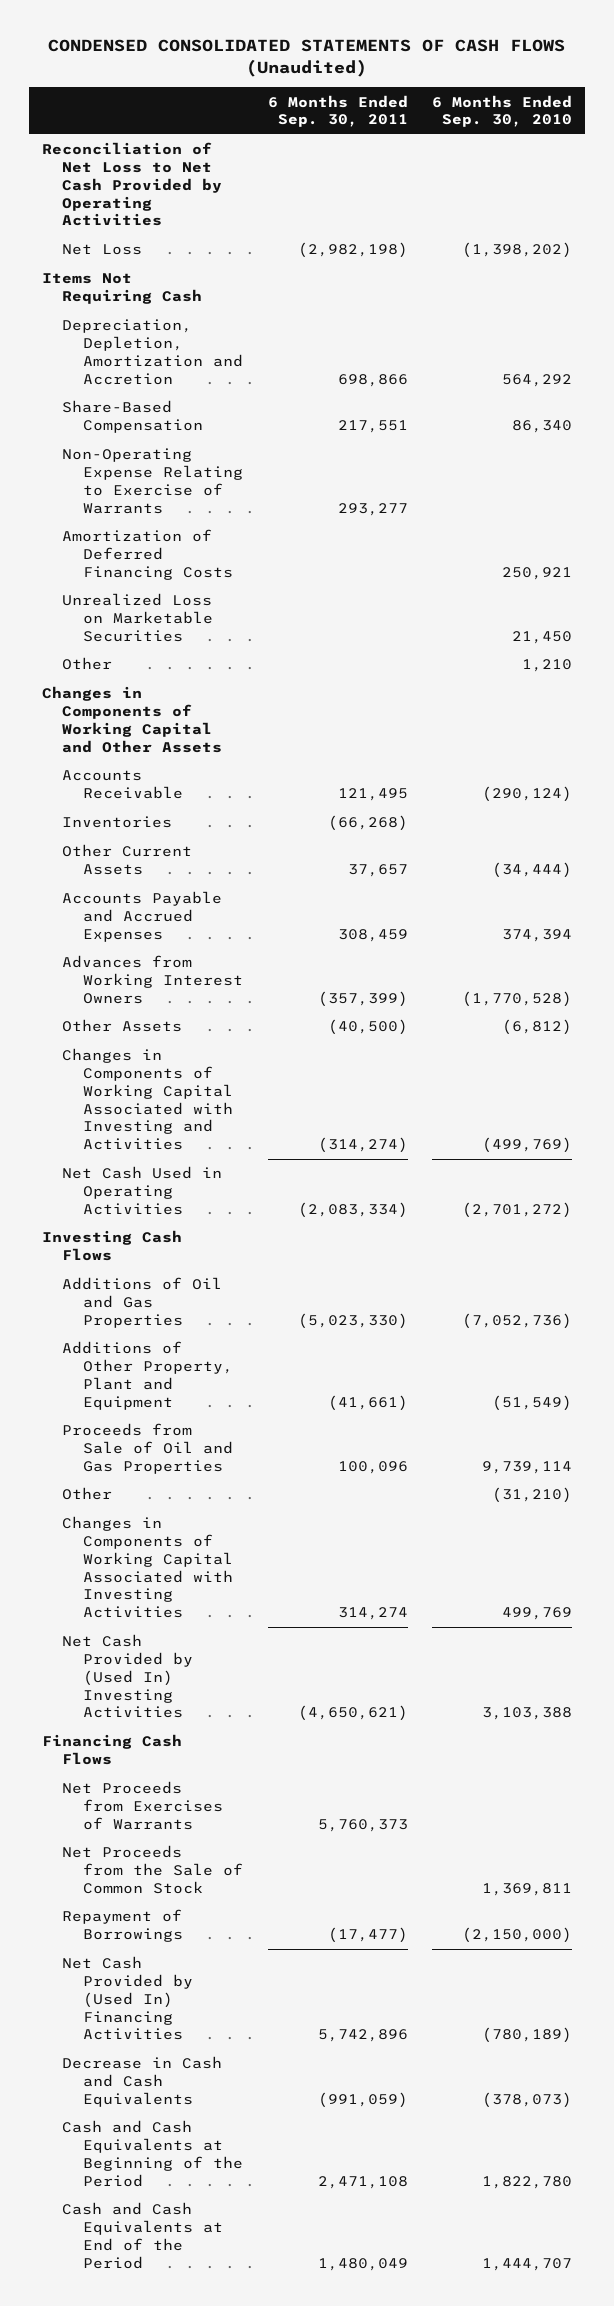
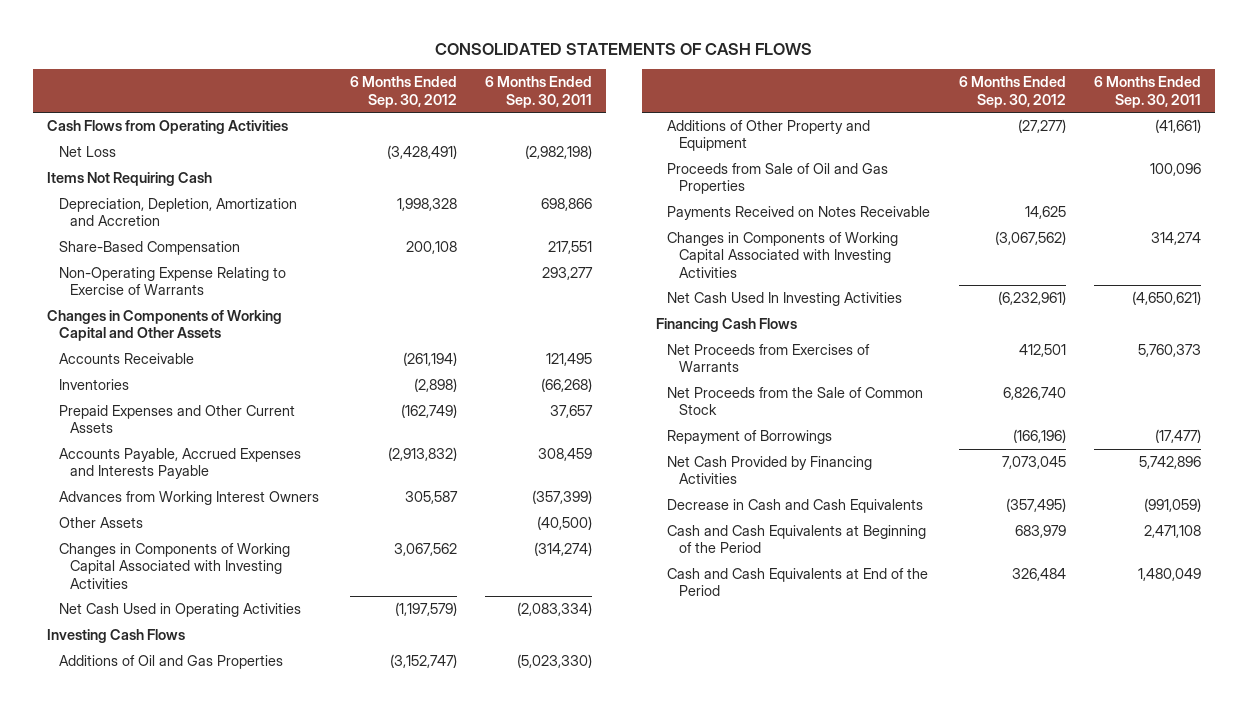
[48,39,566,78] CONDENSED CONSOLIDATED STATEMENTS OF CASH FLOWS (Unaudited) -> [434,43,812,56] CONSOLIDATED STATEMENTS OF CASH FLOWS
[432,94,573,128] 6 Months Ended Sep. 30, 2010 -> none
none -> [349,76,457,108] 6 Months Ended Sep. 30, 2012
[41,142,223,227] Reconciliation of Net Loss to Net Cash Provided by Operating Activities -> none
none -> [46,119,288,134] Cash Flows from Operating Activities
[62,529,233,580] Amortization of Deferred Financing Costs -> none
[62,593,213,642] Unrealized Loss on Marketable Securities -> none
[62,657,113,671] Other -> none
[62,844,193,876] Other Current Assets -> [58,404,295,434] Prepaid Expenses and Other Current Assets
[62,891,223,942] Accounts Payable and Accrued Expenses -> [58,447,301,480] Accounts Payable, Accrued Expenses and Interests Payable
[62,1048,233,1151] Changes in Components of Working Capital Associated with Investing and Activities -> [58,542,290,589] Changes in Components of Working Capital Associated with Investing Activities
[62,1341,233,1410] Additions of Other Property, Plant and Equipment -> [667,119,871,152] Additions of Other Property and Equipment
[62,1487,113,1501] Other -> none
none -> [667,205,931,220] Payments Received on Notes Receivable
[62,1634,193,1719] Net Cash Provided by (Used In) Investing Activities -> [667,291,903,306] Net Cash Used In Investing Activities
[62,1956,193,2041] Net Cash Provided by (Used In) Financing Activities -> [667,455,873,485] Net Cash Provided by Financing Activities

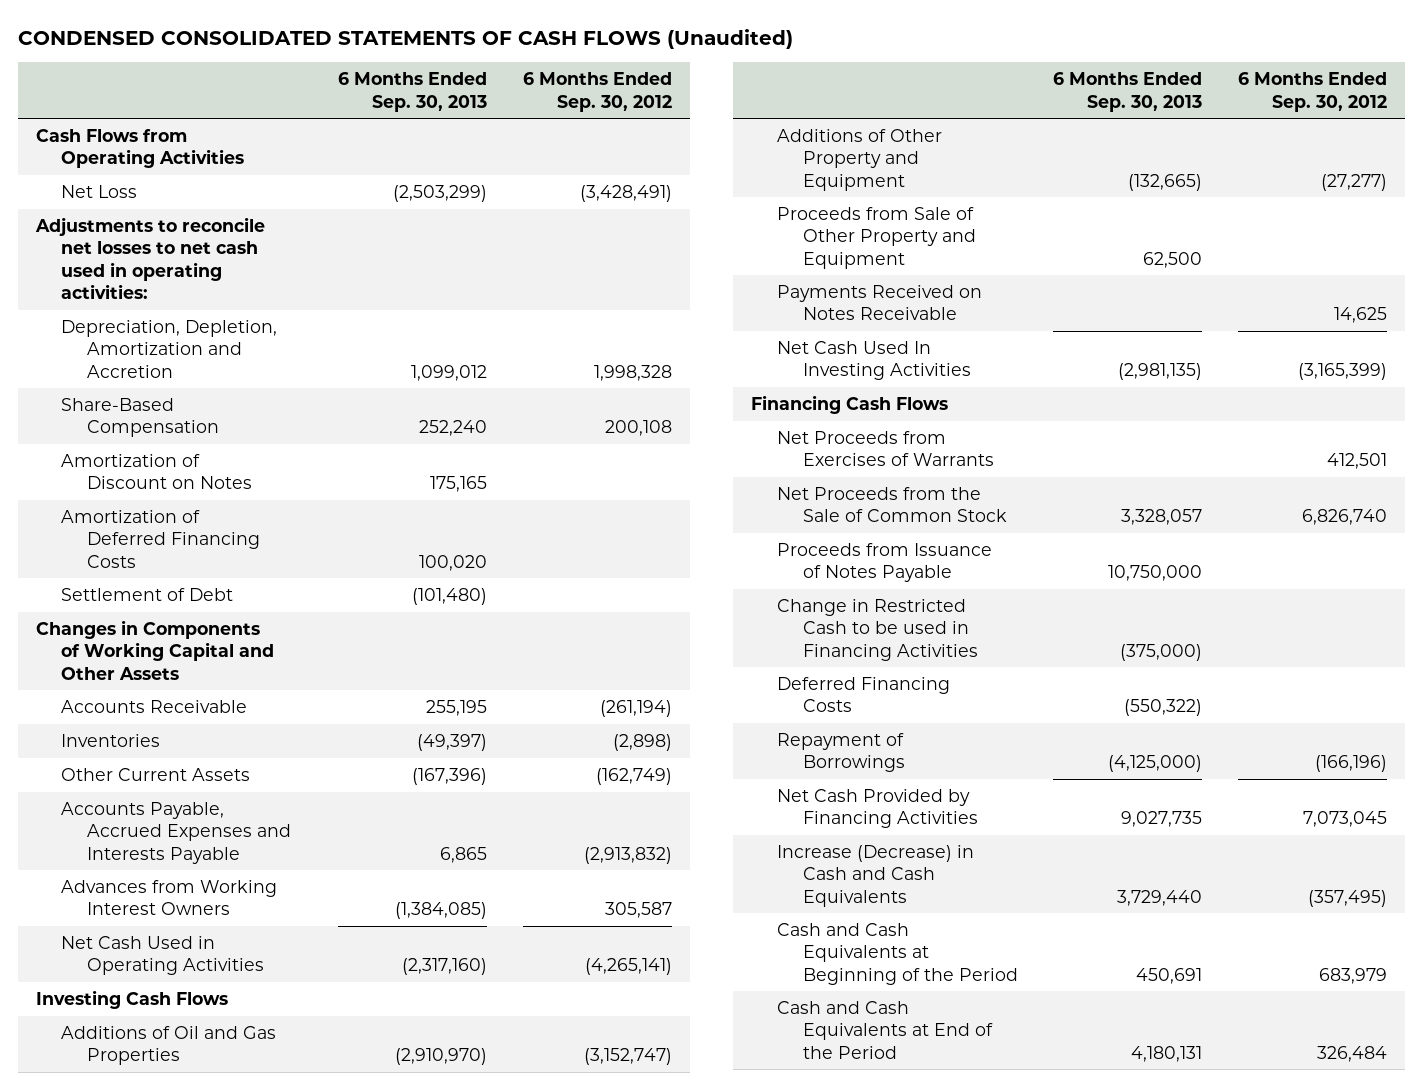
[434,43,812,56] CONSOLIDATED STATEMENTS OF CASH FLOWS -> [17,28,793,49] CONDENSED CONSOLIDATED STATEMENTS OF CASH FLOWS (Unaudited)
[484,76,592,108] 6 Months Ended Sep. 30, 2011 -> none
none -> [337,72,487,112] 6 Months Ended Sep. 30, 2013
[46,171,212,186] Items Not Requiring Cash -> none
none -> [34,216,265,300] Adjustments to reconcile net losses to net cash used in operating activities:
[58,266,286,296] Non-Operating Expense Relating to Exercise of Warrants -> none
none -> [61,453,252,490] Amortization of Discount on Notes
none -> [61,509,260,568] Amortization of Deferred Financing Costs
none -> [61,587,234,601] Settlement of Debt
[58,404,295,434] Prepaid Expenses and Other Current Assets -> [61,767,251,781] Other Current Assets
[58,516,143,528] Other Assets -> none
[58,542,290,589] Changes in Components of Working Capital Associated with Investing Activities -> none
[394,601,457,616] (1,197,579) -> [584,958,672,976] (4,265,141)
[667,162,889,195] Proceeds from Sale of Oil and Gas Properties -> none
none -> [776,206,976,269] Proceeds from Sale of Other Property and Equipment
[667,231,899,278] Changes in Components of Working Capital Associated with Investing Activities -> none
[997,290,1066,305] (6,232,961) -> [1298,363,1388,381] (3,165,399)
none -> [776,542,992,583] Proceeds from Issuance of Notes Payable
none -> [776,598,978,661] Change in Restricted Cash to be used in Financing Activities
none -> [776,676,950,713] Deferred Financing Costs
[667,498,924,513] Decrease in Cash and Cash Equivalents -> [776,844,974,907] Increase (Decrease) in Cash and Cash Equivalents

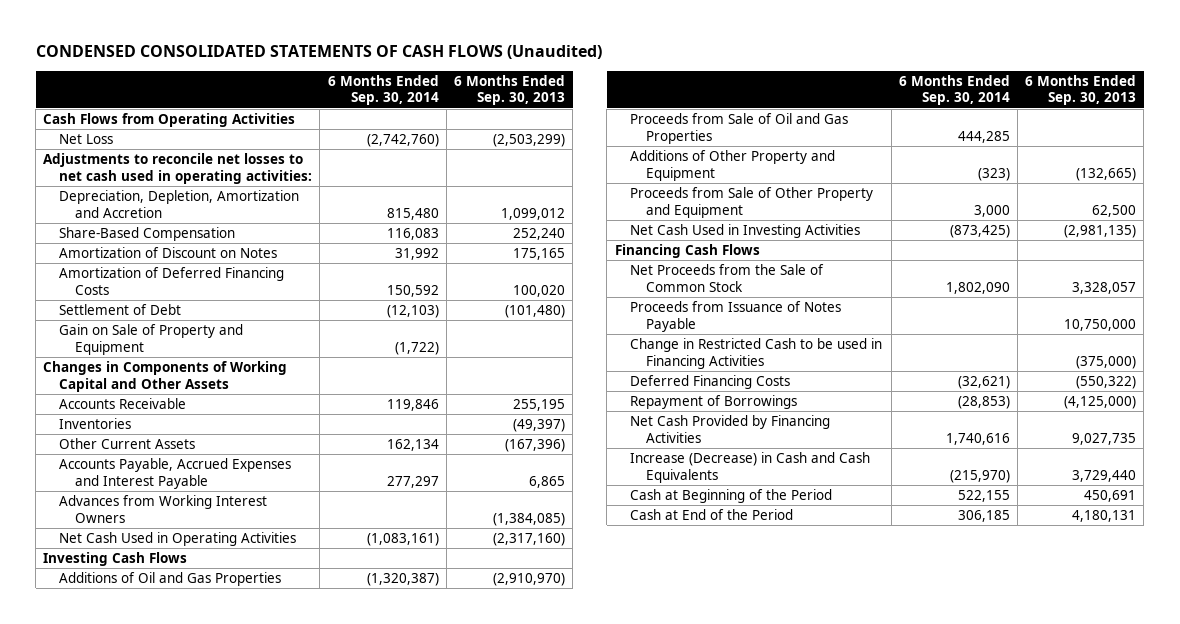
[522,72,672,112] 6 Months Ended Sep. 30, 2012 -> none
none -> [327,74,439,106] 6 Months Ended Sep. 30, 2014
none -> [59,324,244,355] Gain on Sale of Property and Equipment
[61,801,291,864] Accounts Payable, Accrued Expenses and Interests Payable -> [59,458,292,489] Accounts Payable, Accrued Expenses and Interest Payable
none -> [630,113,849,144] Proceeds from Sale of Oil and Gas Properties
[776,284,982,321] Payments Received on Notes Receivable -> none
[776,340,971,381] Net Cash Used In Investing Activities -> [630,224,861,239] Net Cash Used in Investing Activities
[776,430,994,467] Net Proceeds from Exercises of Warrants -> none
[776,922,1018,985] Cash and Cash Equivalents at Beginning of the Period -> [630,489,833,504] Cash at Beginning of the Period
[776,1000,993,1059] Cash and Cash Equivalents at End of the Period -> [630,509,794,521] Cash at End of the Period

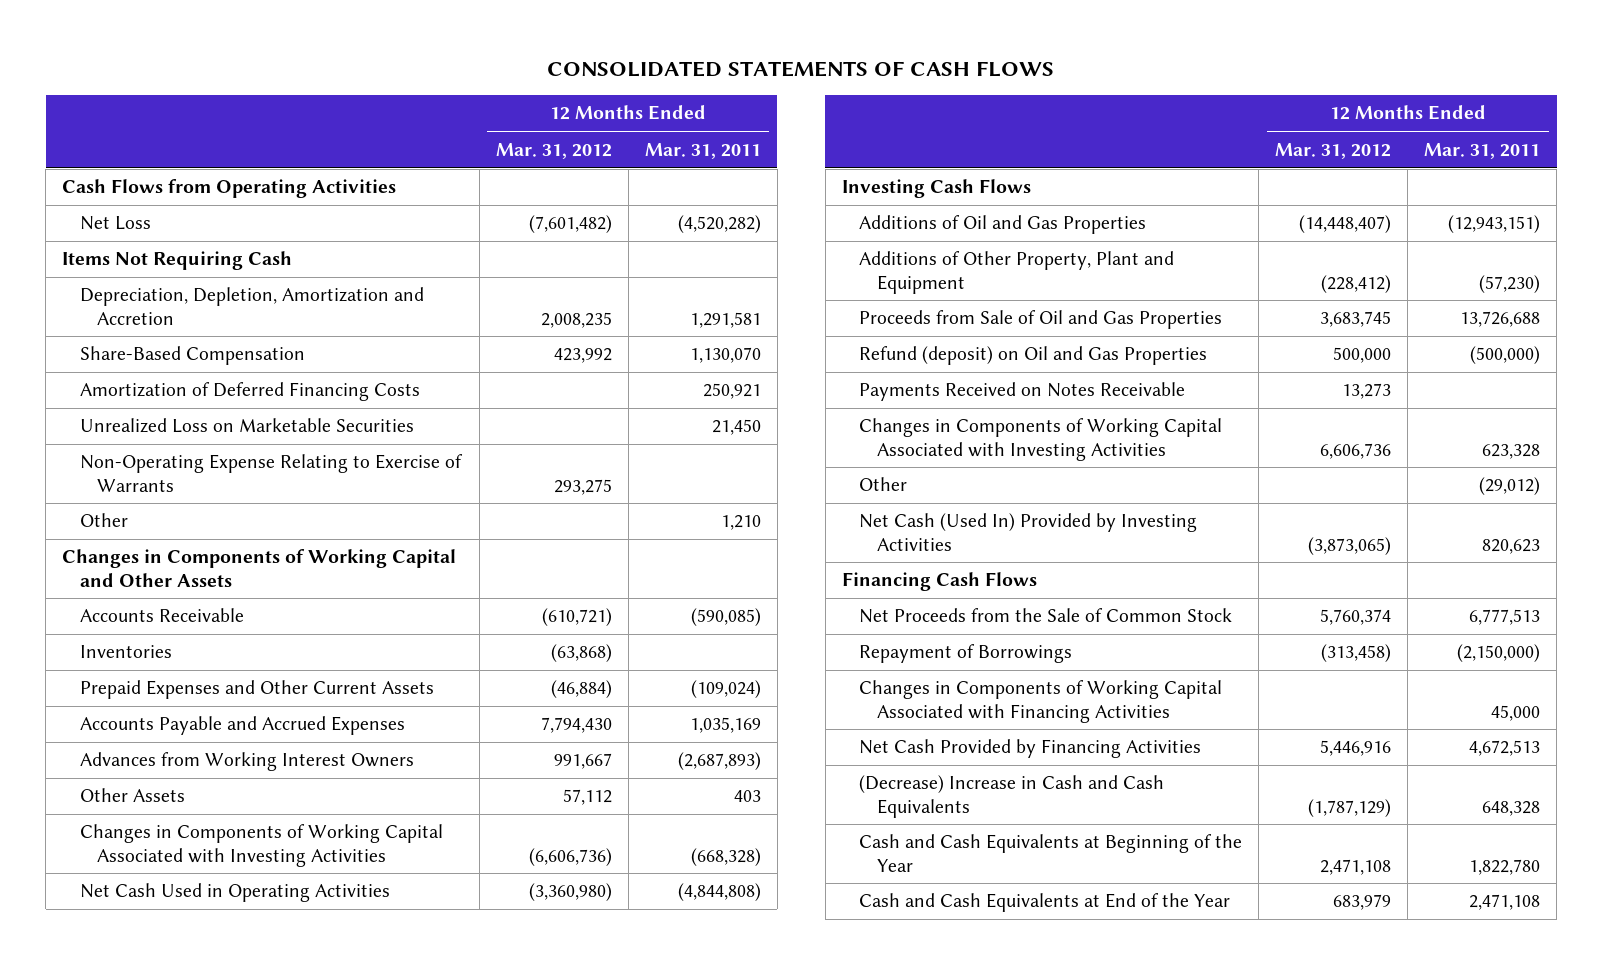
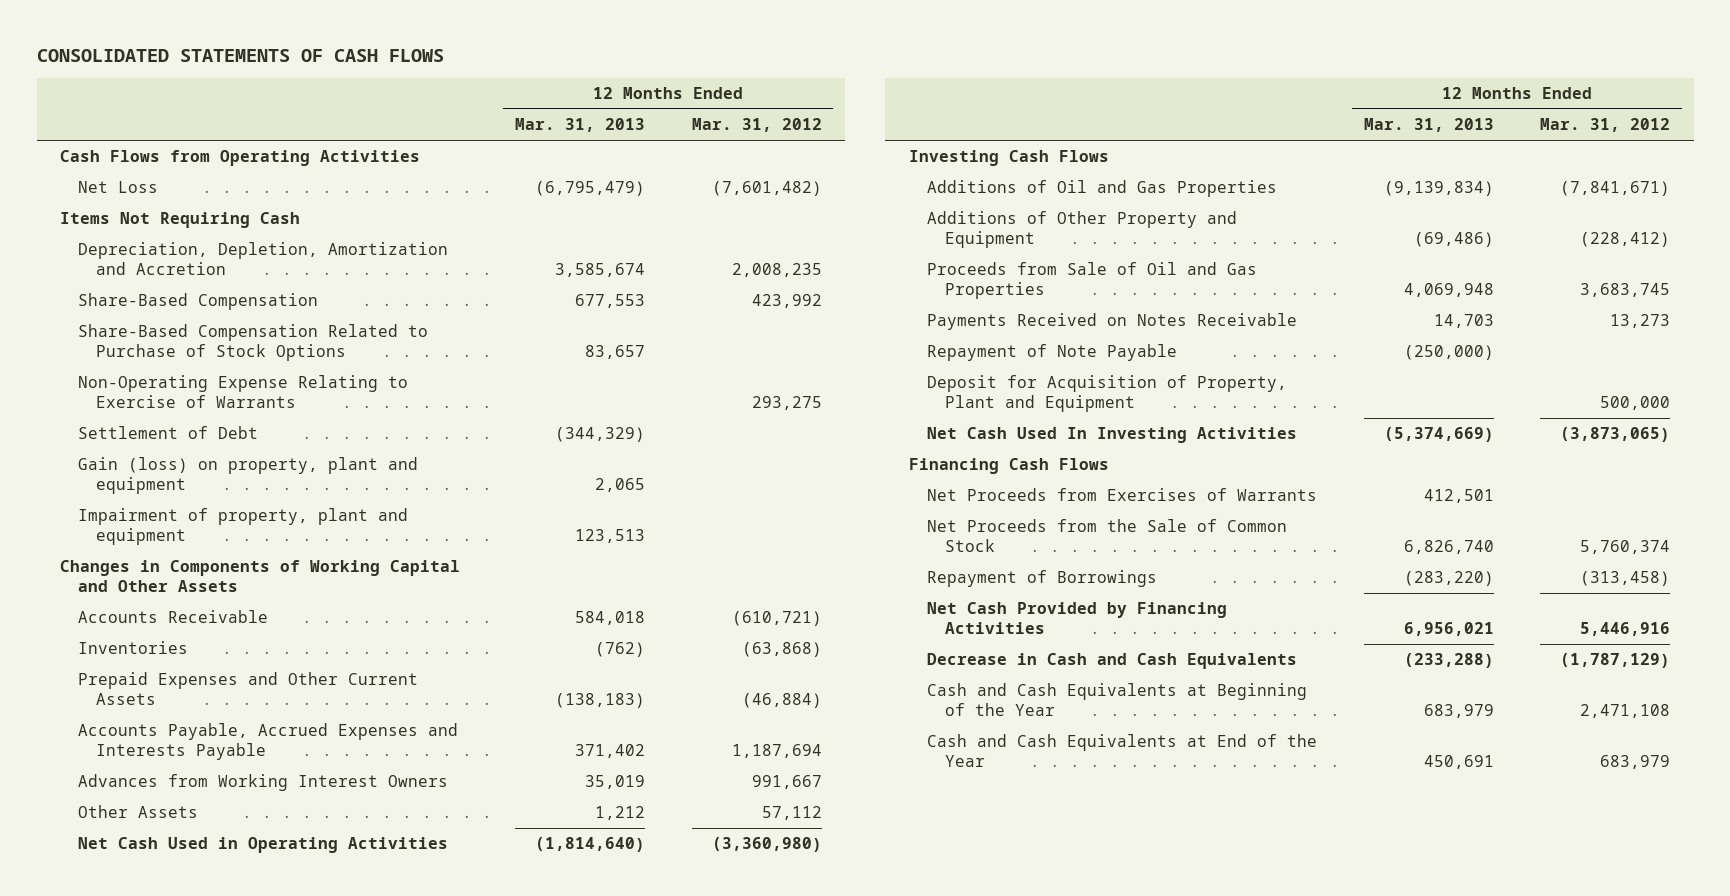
[644,142,761,159] Mar. 31, 2011 -> none
none -> [514,118,645,133] Mar. 31, 2013
[79,382,420,402] Amortization of Deferred Financing Costs -> none
[79,418,414,434] Unrealized Loss on Marketable Securities -> none
none -> [78,324,429,361] Share-Based Compensation Related to Purchase of Stock Options
[79,513,128,528] Other -> none
none -> [78,426,259,440] Settlement of Debt
none -> [78,457,419,494] Gain (loss) on property, plant and equipment
none -> [78,508,409,545] Impairment of property, plant and equipment
[79,716,405,736] Accounts Payable and Accrued Expenses -> [78,723,459,760] Accounts Payable, Accrued Expenses and Interests Payable
[540,717,612,734] 7,794,430 -> [731,743,822,758] 1,187,694
[79,824,443,867] Changes in Components of Working Capital Associated with Investing Activities -> none
[1299,215,1392,234] (14,448,407) -> [1560,181,1671,197] (7,841,671)
[859,251,1175,294] Additions of Other Property, Plant and Equipment -> [926,211,1237,248] Additions of Other Property and Equipment
[859,346,1208,366] Refund (deposit) on Oil and Gas Properties -> none
[859,418,1223,461] Changes in Components of Working Capital Associated with Investing Activities -> none
[859,477,908,492] Other -> none
none -> [926,344,1177,362] Repayment of Note Payable
none -> [926,375,1287,412] Deposit for Acquisition of Property, Plant and Equipment
[859,513,1198,551] Net Cash (Used In) Provided by Investing Activities -> [926,427,1297,444] Net Cash Used In Investing Activities
none -> [926,488,1317,502] Net Proceeds from Exercises of Warrants
[859,680,1223,723] Changes in Components of Working Capital Associated with Financing Activities -> none
[859,775,1165,818] (Decrease) Increase in Cash and Cash Equivalents -> [926,653,1297,670] Decrease in Cash and Cash Equivalents

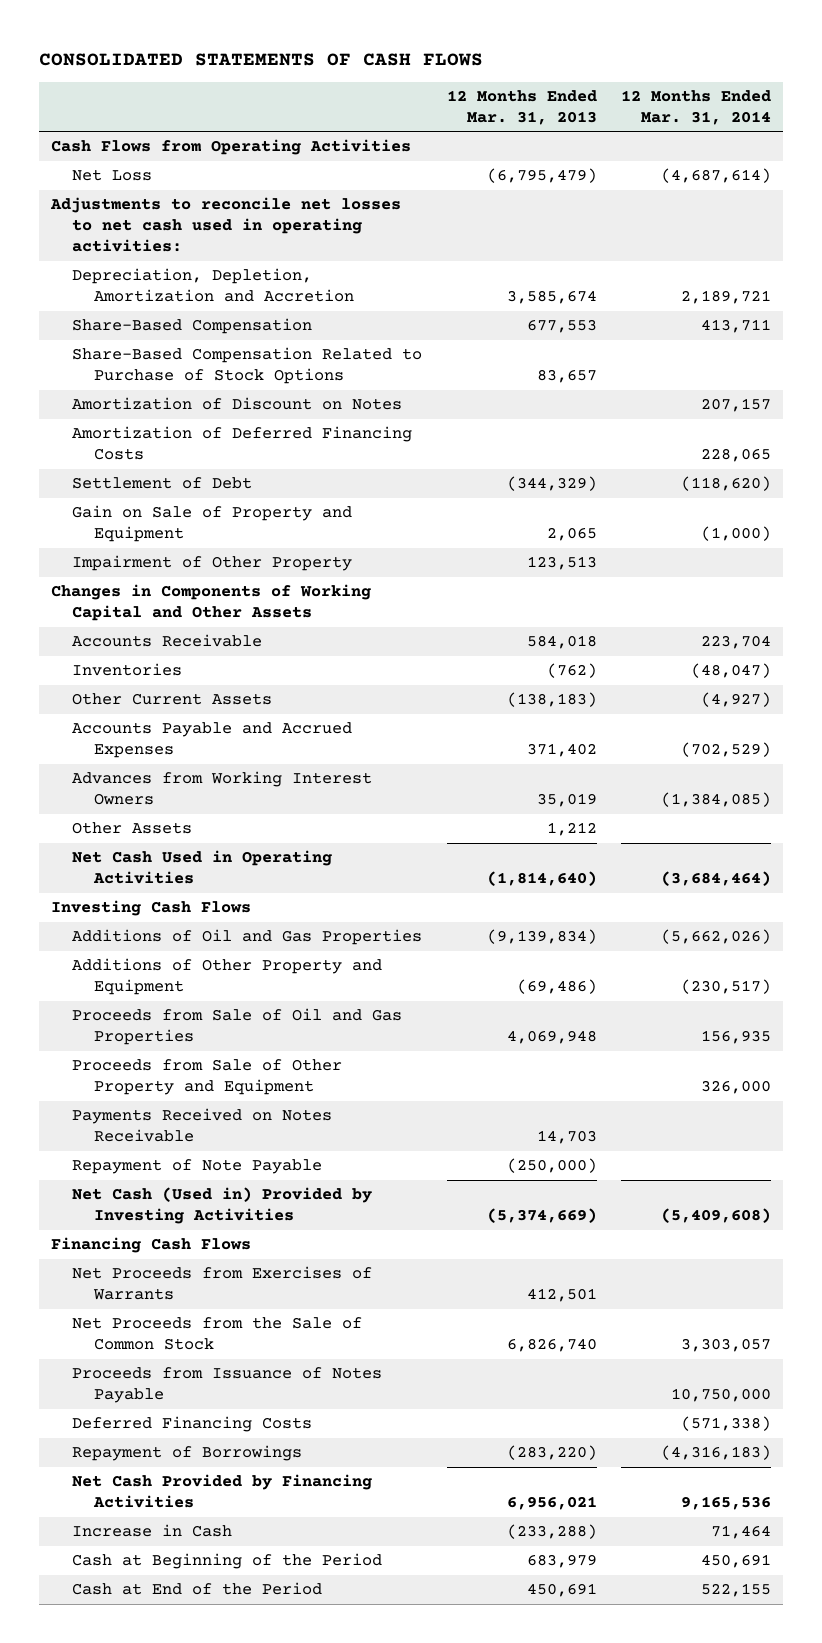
[691,118,822,133] Mar. 31, 2012 -> none
none -> [621,89,772,125] 12 Months Ended Mar. 31, 2014
[59,212,300,229] Items Not Requiring Cash -> none
none -> [49,197,401,253] Adjustments to reconcile net losses to net cash used in operating activities:
[78,375,409,408] Non-Operating Expense Relating to Exercise of Warrants -> none
none -> [72,397,403,411] Amortization of Discount on Notes
none -> [72,426,413,461] Amortization of Deferred Financing Costs
[78,457,419,494] Gain (loss) on property, plant and equipment -> [72,505,353,543] Gain on Sale of Property and Equipment
[78,508,409,545] Impairment of property, plant and equipment -> [72,555,353,572] Impairment of Other Property
[78,672,419,705] Prepaid Expenses and Other Current Assets -> [72,693,273,706] Other Current Assets
[78,723,459,760] Accounts Payable, Accrued Expenses and Interests Payable -> [72,722,353,759] Accounts Payable and Accrued Expenses
none -> [72,1059,343,1096] Proceeds from Sale of Other Property and Equipment
[926,375,1287,412] Deposit for Acquisition of Property, Plant and Equipment -> none
[926,427,1297,444] Net Cash Used In Investing Activities -> [72,1187,373,1225] Net Cash (Used in) Provided by Investing Activities
none -> [72,1367,383,1404] Proceeds from Issuance of Notes Payable
none -> [72,1416,313,1433] Deferred Financing Costs
[926,653,1297,670] Decrease in Cash and Cash Equivalents -> [72,1524,233,1538] Increase in Cash
[926,683,1307,716] Cash and Cash Equivalents at Beginning of the Year -> [72,1553,383,1570] Cash at Beginning of the Period
[926,734,1317,767] Cash and Cash Equivalents at End of the Year -> [72,1582,323,1596] Cash at End of the Period

